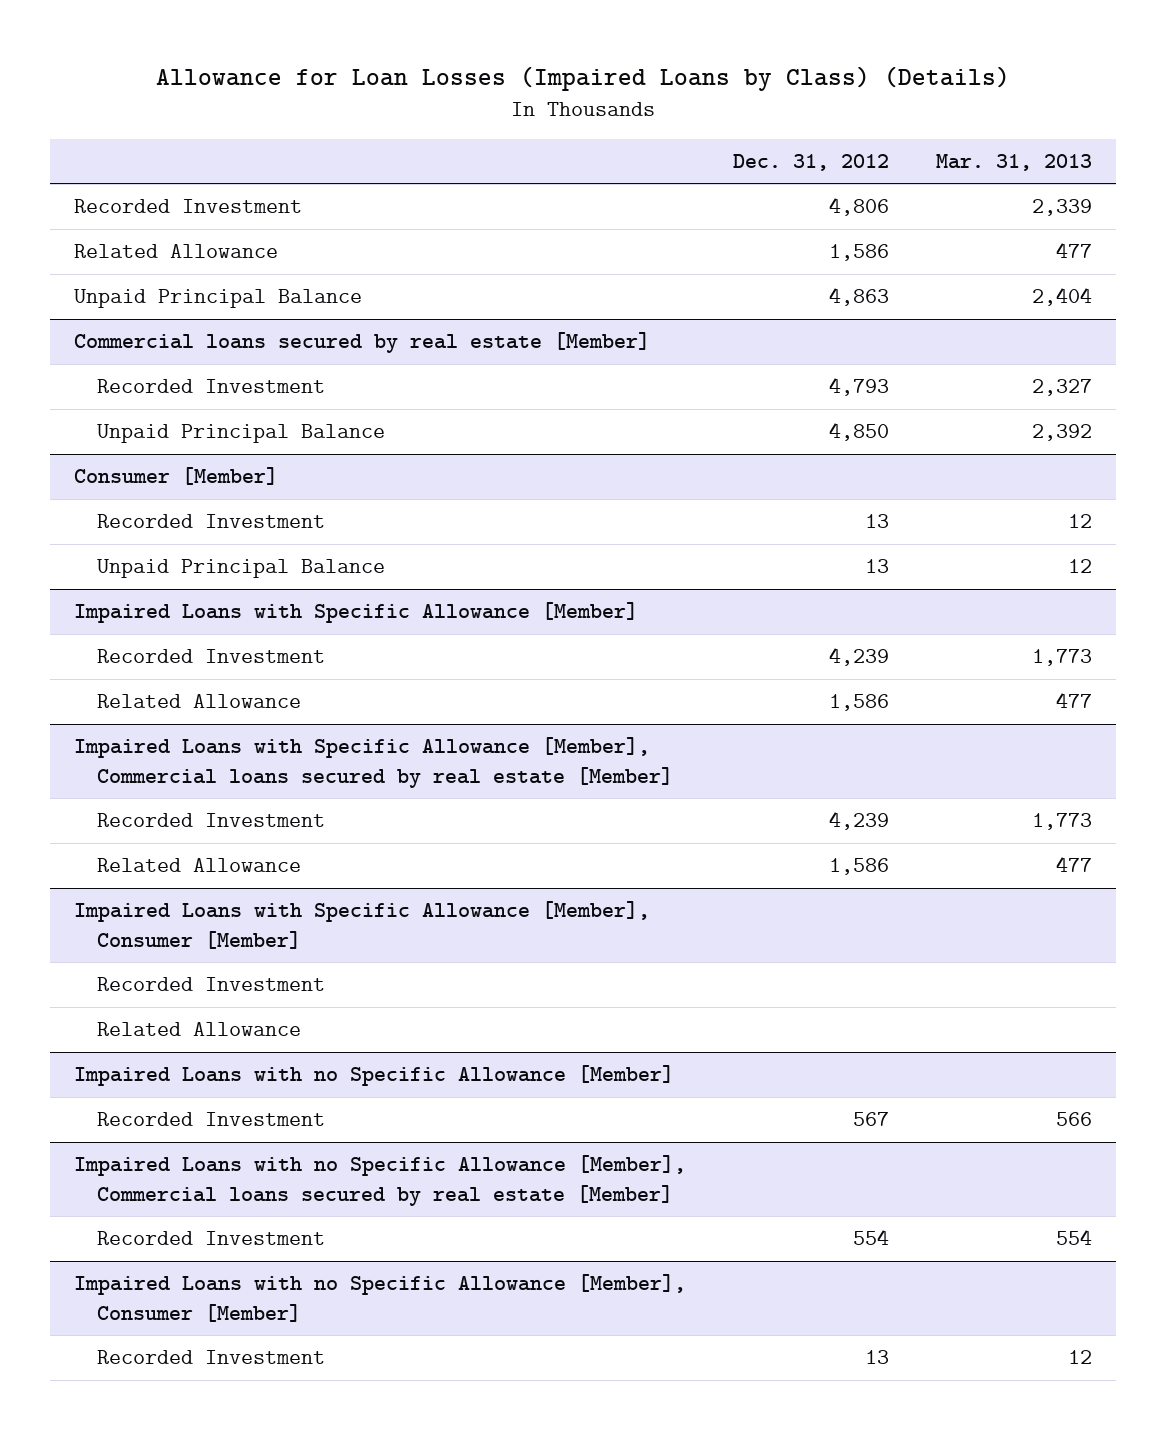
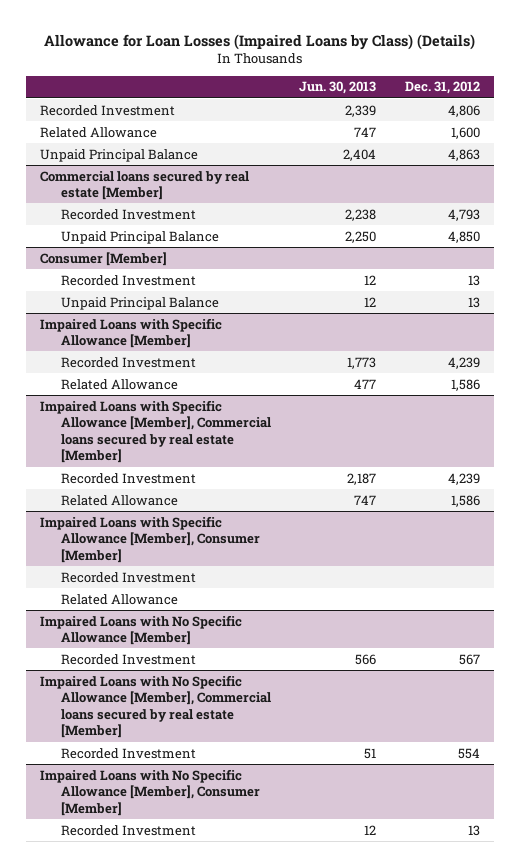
[936,153,1093,171] Mar. 31, 2013 -> none
none -> [299,81,377,95] Jun. 30, 2013
[829,244,890,262] 1,586 -> [451,126,481,139] 1,600
[73,1065,674,1087] Impaired Loans with no Specific Allowance [Member] -> [40,614,243,646] Impaired Loans with No Specific Allowance [Member]
[73,1155,686,1206] Impaired Loans with no Specific Allowance [Member], Commercial loans secured by real estate [Member] -> [40,674,271,739] Impaired Loans with No Specific Allowance [Member], Commercial loans secured by real estate [Member]
[73,1274,686,1322] Impaired Loans with no Specific Allowance [Member], Consumer [Member] -> [40,768,260,816] Impaired Loans with No Specific Allowance [Member], Consumer [Member]

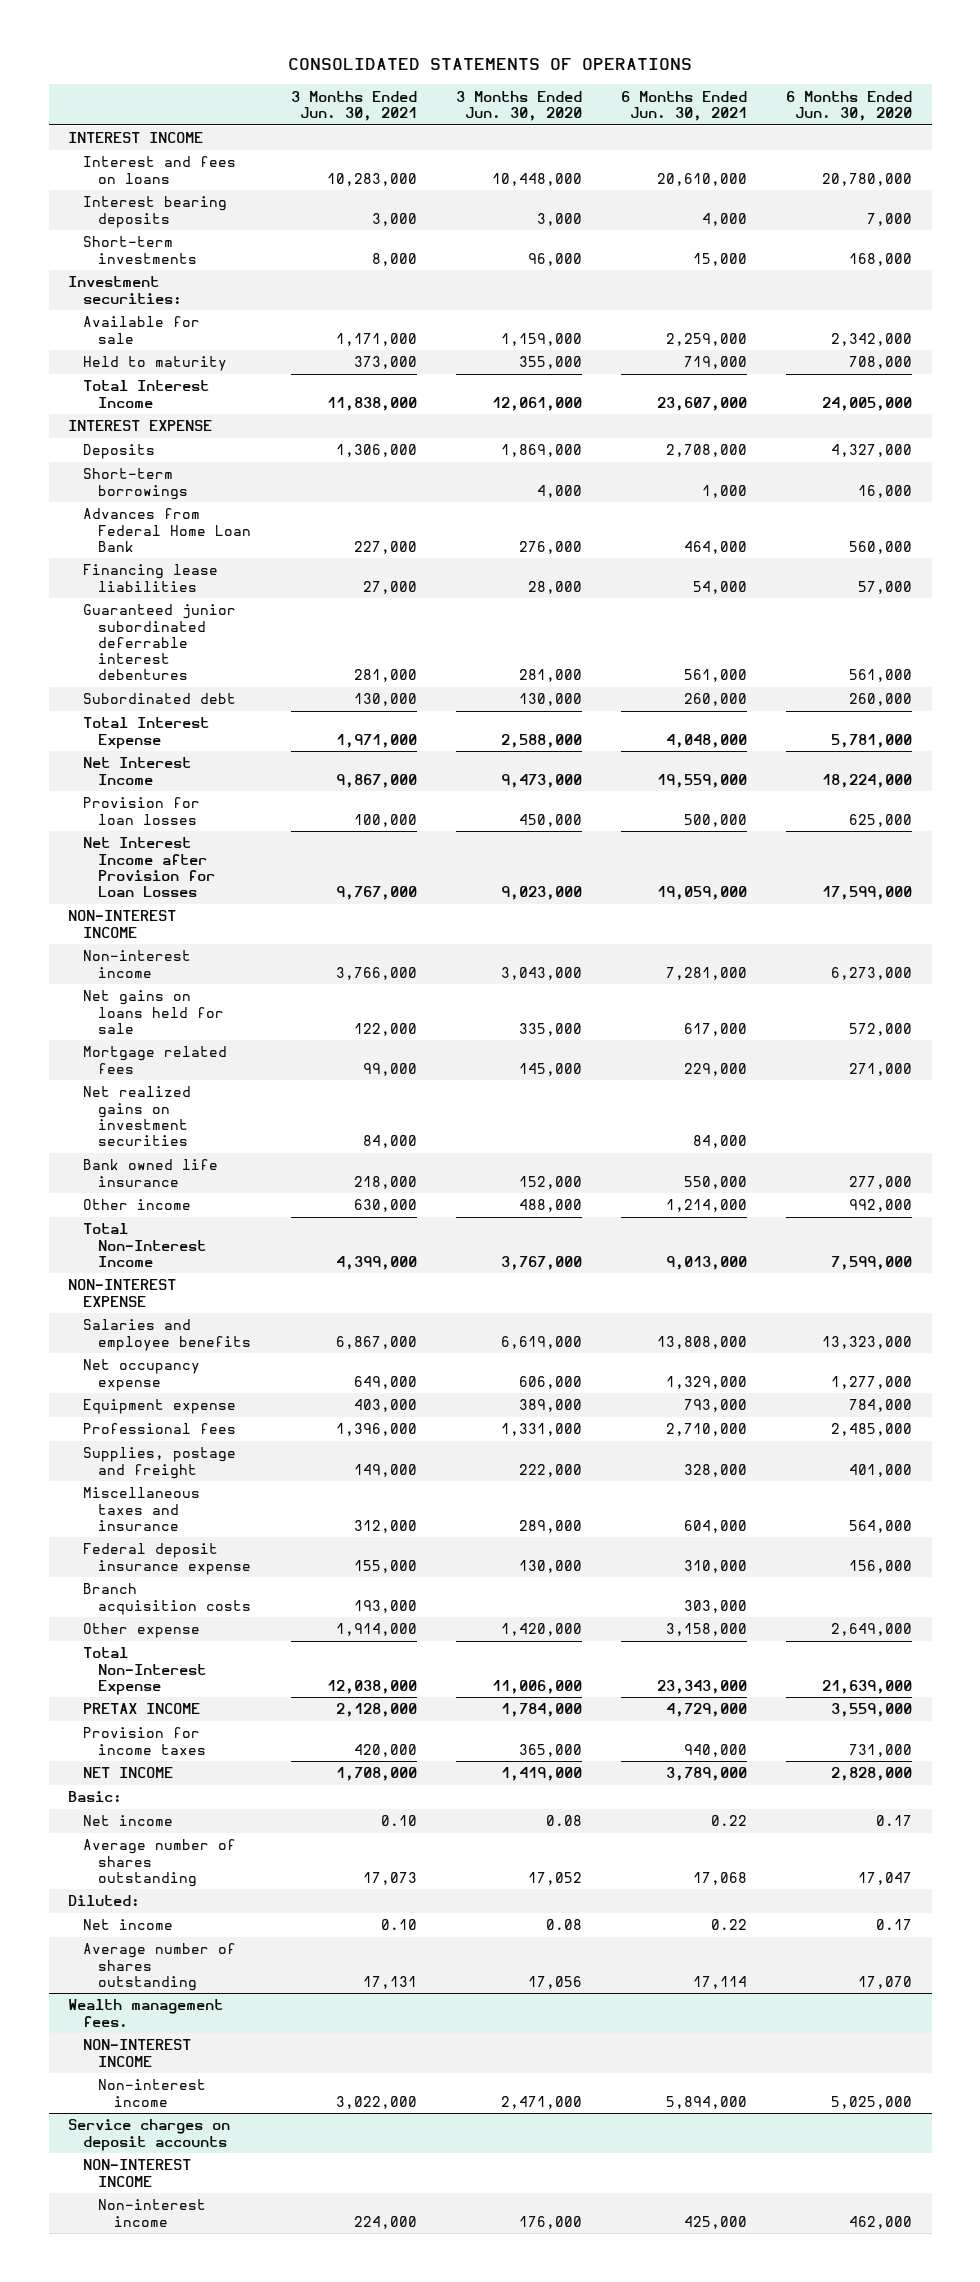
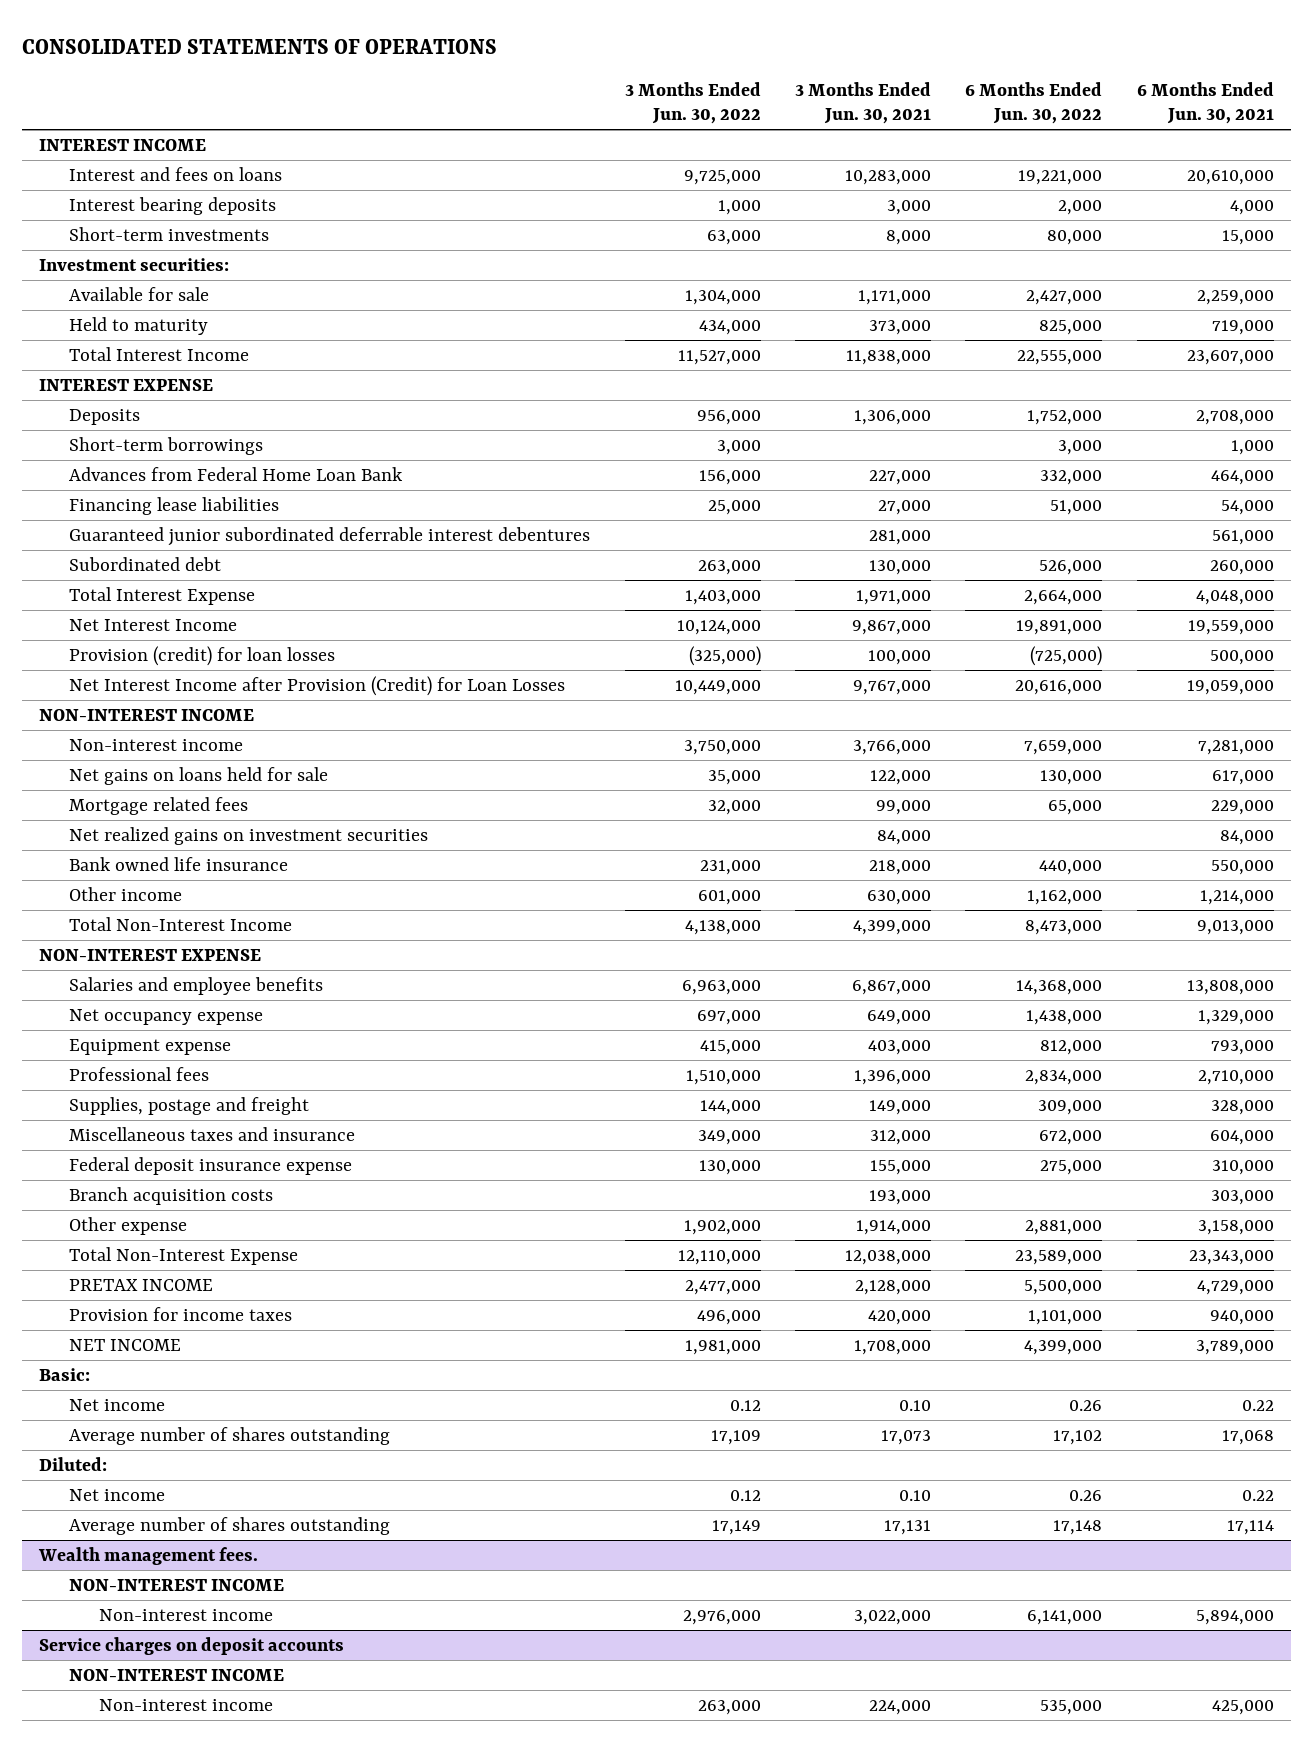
[455,90,582,122] 3 Months Ended Jun. 30, 2020 -> none
[785,90,912,122] 6 Months Ended Jun. 30, 2020 -> none
none -> [624,82,761,125] 3 Months Ended Jun. 30, 2022
none -> [965,82,1103,125] 6 Months Ended Jun. 30, 2022
[83,797,201,825] Provision for loan losses -> [69,645,336,666] Provision (credit) for loan losses
[83,837,216,898] Net Interest Income after Provision for Loan Losses -> [69,675,566,696] Net Interest Income after Provision (Credit) for Loan Losses

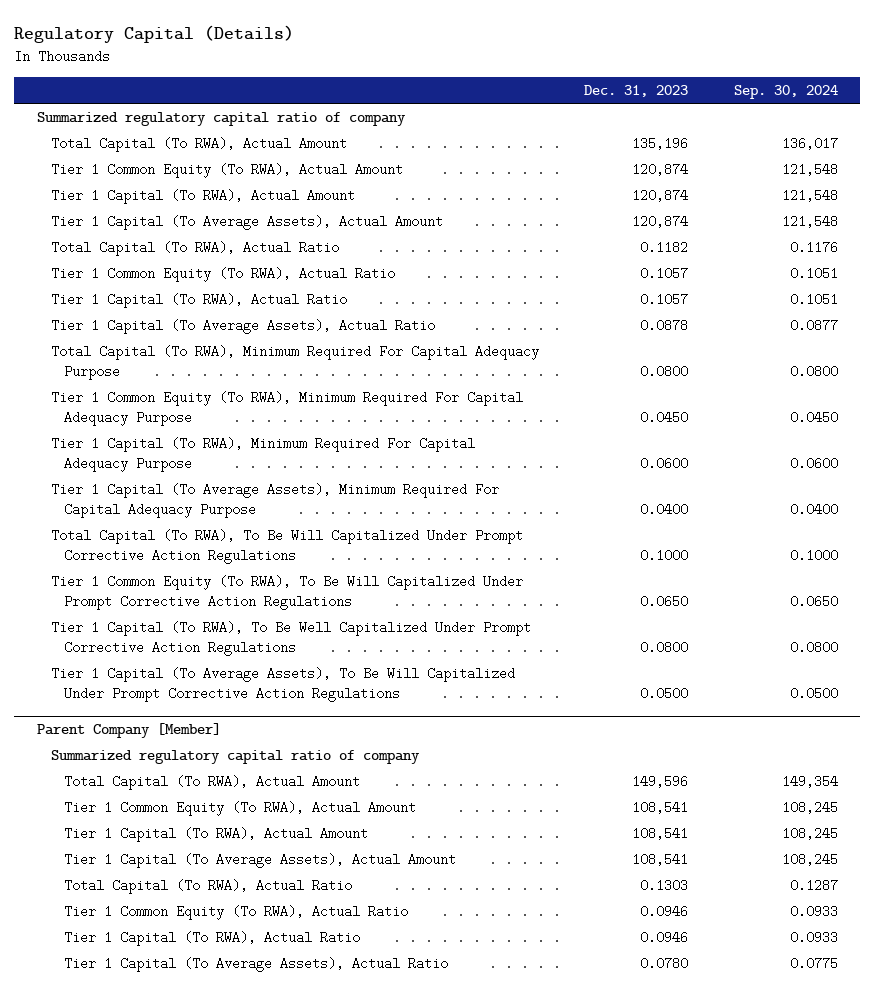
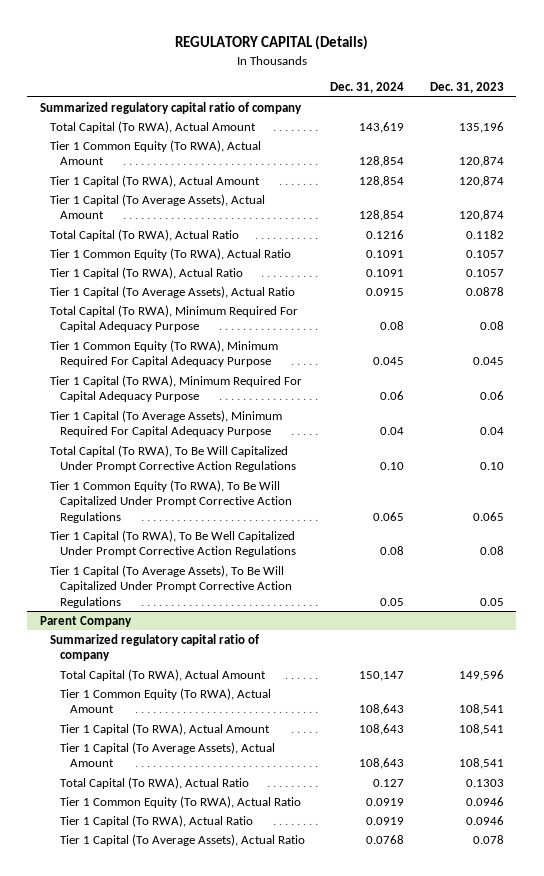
[14,25,295,44] Regulatory Capital (Details) -> [174,35,368,51] REGULATORY CAPITAL (Details)
[733,84,838,99] Sep. 30, 2024 -> none
none -> [330,82,405,94] Dec. 31, 2024
[640,365,689,379] 0.0800 -> [479,321,504,331] 0.08
[640,411,689,425] 0.0450 -> [472,357,504,366] 0.045
[640,457,689,471] 0.0600 -> [479,391,504,401] 0.06
[640,503,689,517] 0.0400 -> [479,427,504,436] 0.04
[640,549,689,563] 0.1000 -> [479,462,504,471] 0.10
[640,595,689,609] 0.0650 -> [472,511,504,521] 0.065
[640,641,689,655] 0.0800 -> [479,546,504,556] 0.08
[640,687,689,701] 0.0500 -> [479,597,504,606] 0.05
[37,723,222,739] Parent Company [Member] -> [40,615,133,627] Parent Company
[640,956,689,970] 0.0780 -> [472,834,504,844] 0.078

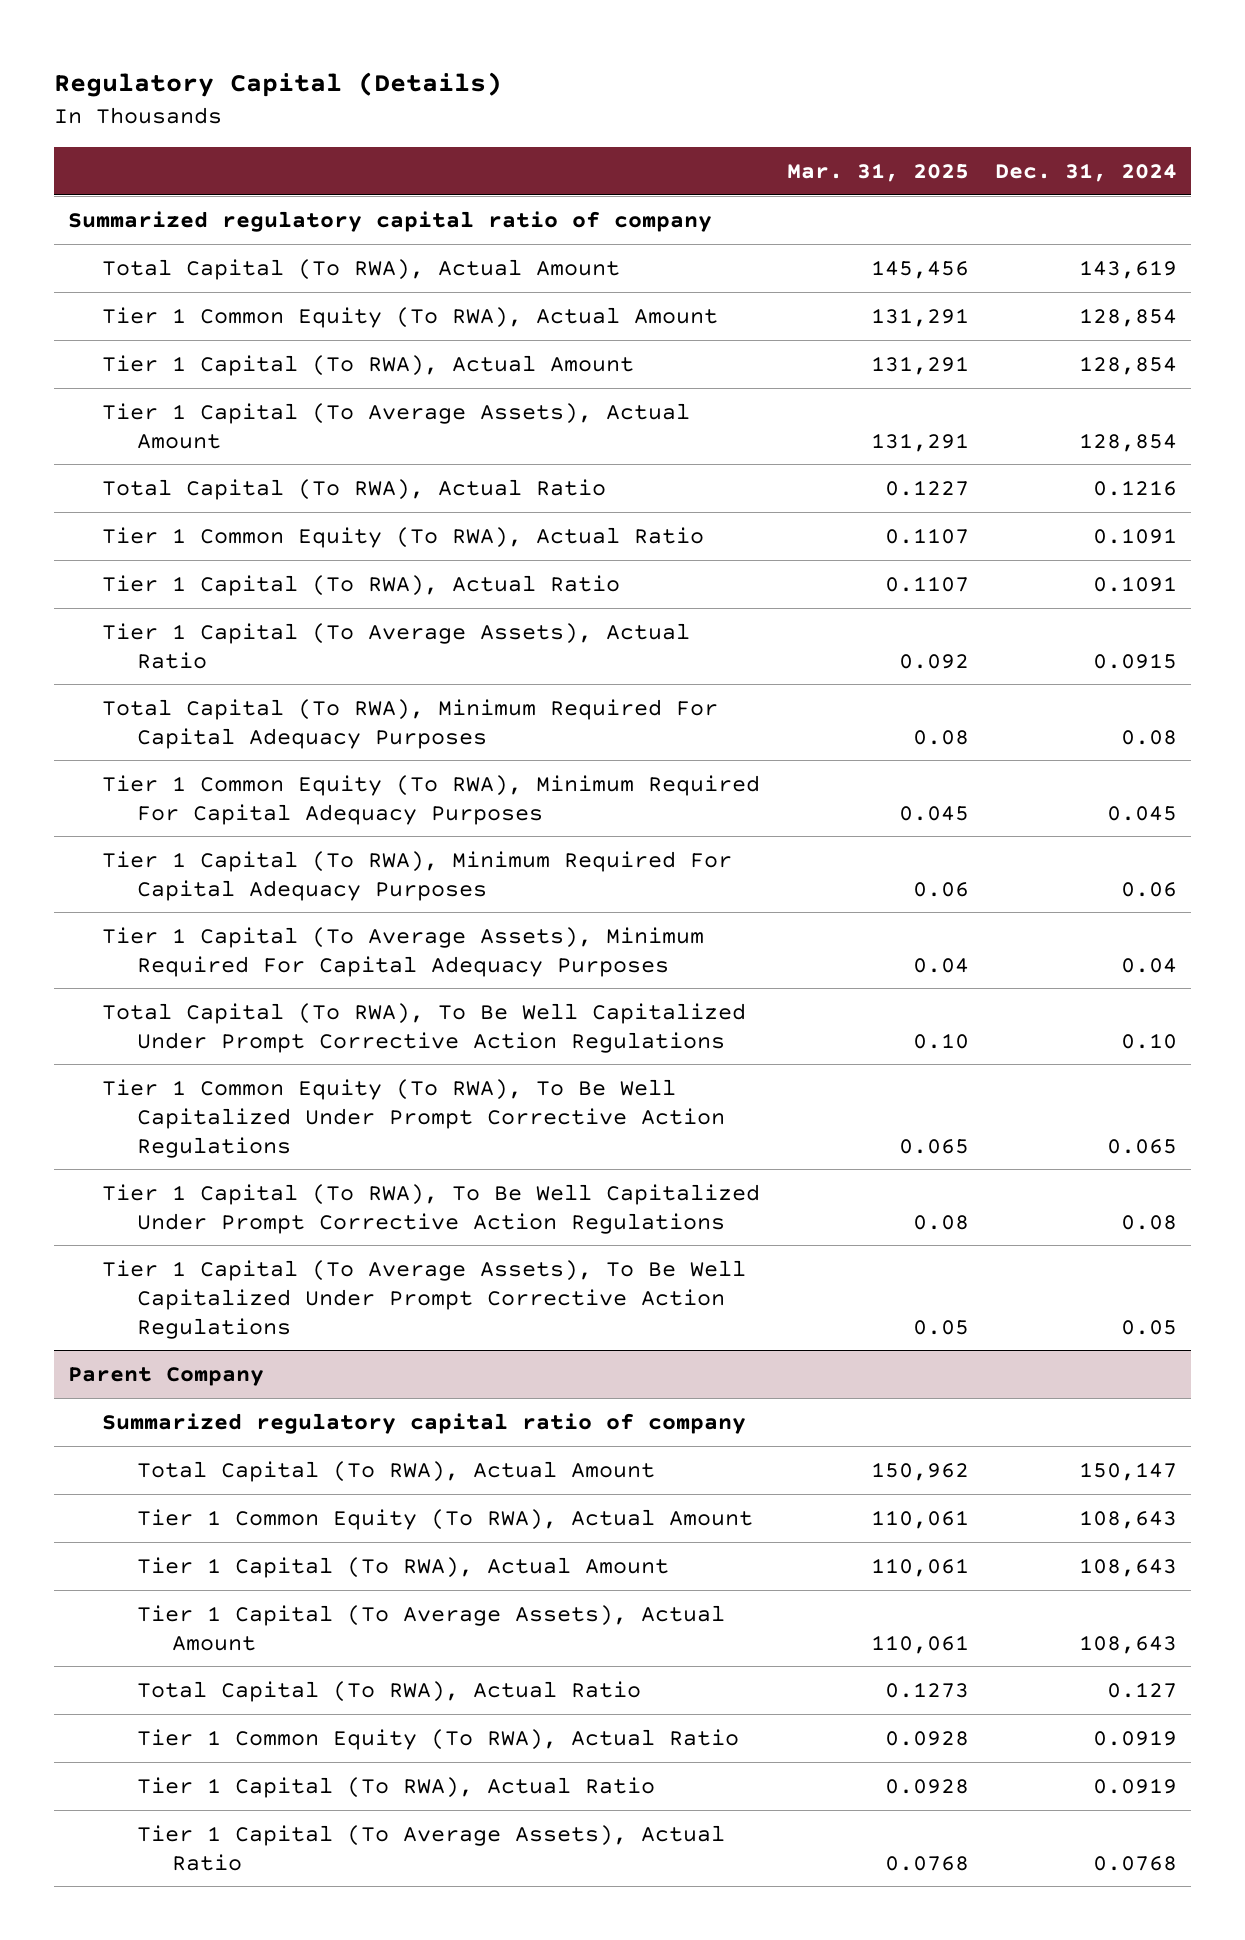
[174,35,368,51] REGULATORY CAPITAL (Details) -> [54,72,503,98] Regulatory Capital (Details)
[429,82,504,94] Dec. 31, 2023 -> none
none -> [786,162,969,182] Mar. 31, 2025
[50,304,299,333] Total Capital (To RWA), Minimum Required For Capital Adequacy Purpose -> [102,698,719,749] Total Capital (To RWA), Minimum Required For Capital Adequacy Purposes
[50,339,279,368] Tier 1 Common Equity (To RWA), Minimum Required For Capital Adequacy Purpose -> [102,774,761,825] Tier 1 Common Equity (To RWA), Minimum Required For Capital Adequacy Purposes
[50,374,303,403] Tier 1 Capital (To RWA), Minimum Required For Capital Adequacy Purpose -> [102,850,733,901] Tier 1 Capital (To RWA), Minimum Required For Capital Adequacy Purposes
[50,409,283,438] Tier 1 Capital (To Average Assets), Minimum Required For Capital Adequacy Purpose -> [102,926,705,977] Tier 1 Capital (To Average Assets), Minimum Required For Capital Adequacy Purposes
[50,444,297,473] Total Capital (To RWA), To Be Will Capitalized Under Prompt Corrective Action Regulations -> [102,1002,747,1053] Total Capital (To RWA), To Be Well Capitalized Under Prompt Corrective Action Regulations
[50,479,293,523] Tier 1 Common Equity (To RWA), To Be Will Capitalized Under Prompt Corrective Action Regulations -> [102,1078,725,1158] Tier 1 Common Equity (To RWA), To Be Well Capitalized Under Prompt Corrective Action Regulations
[50,564,293,608] Tier 1 Capital (To Average Assets), To Be Will Capitalized Under Prompt Corrective Action Regulations -> [102,1259,747,1339] Tier 1 Capital (To Average Assets), To Be Well Capitalized Under Prompt Corrective Action Regulations

